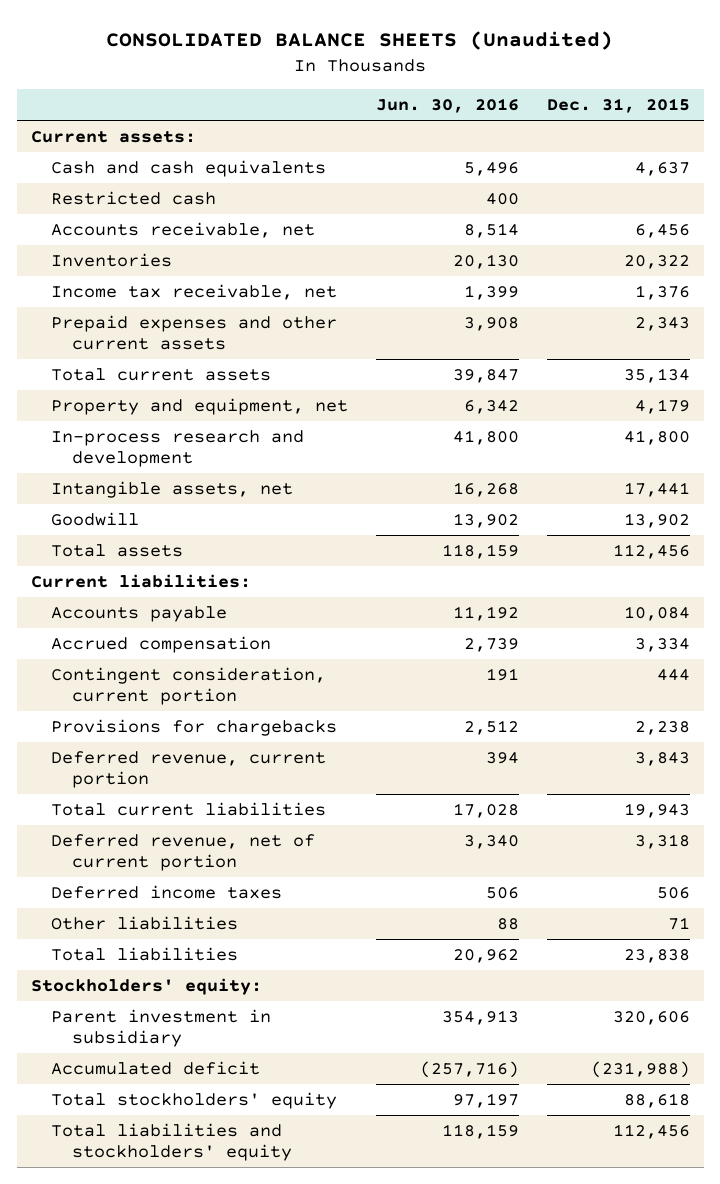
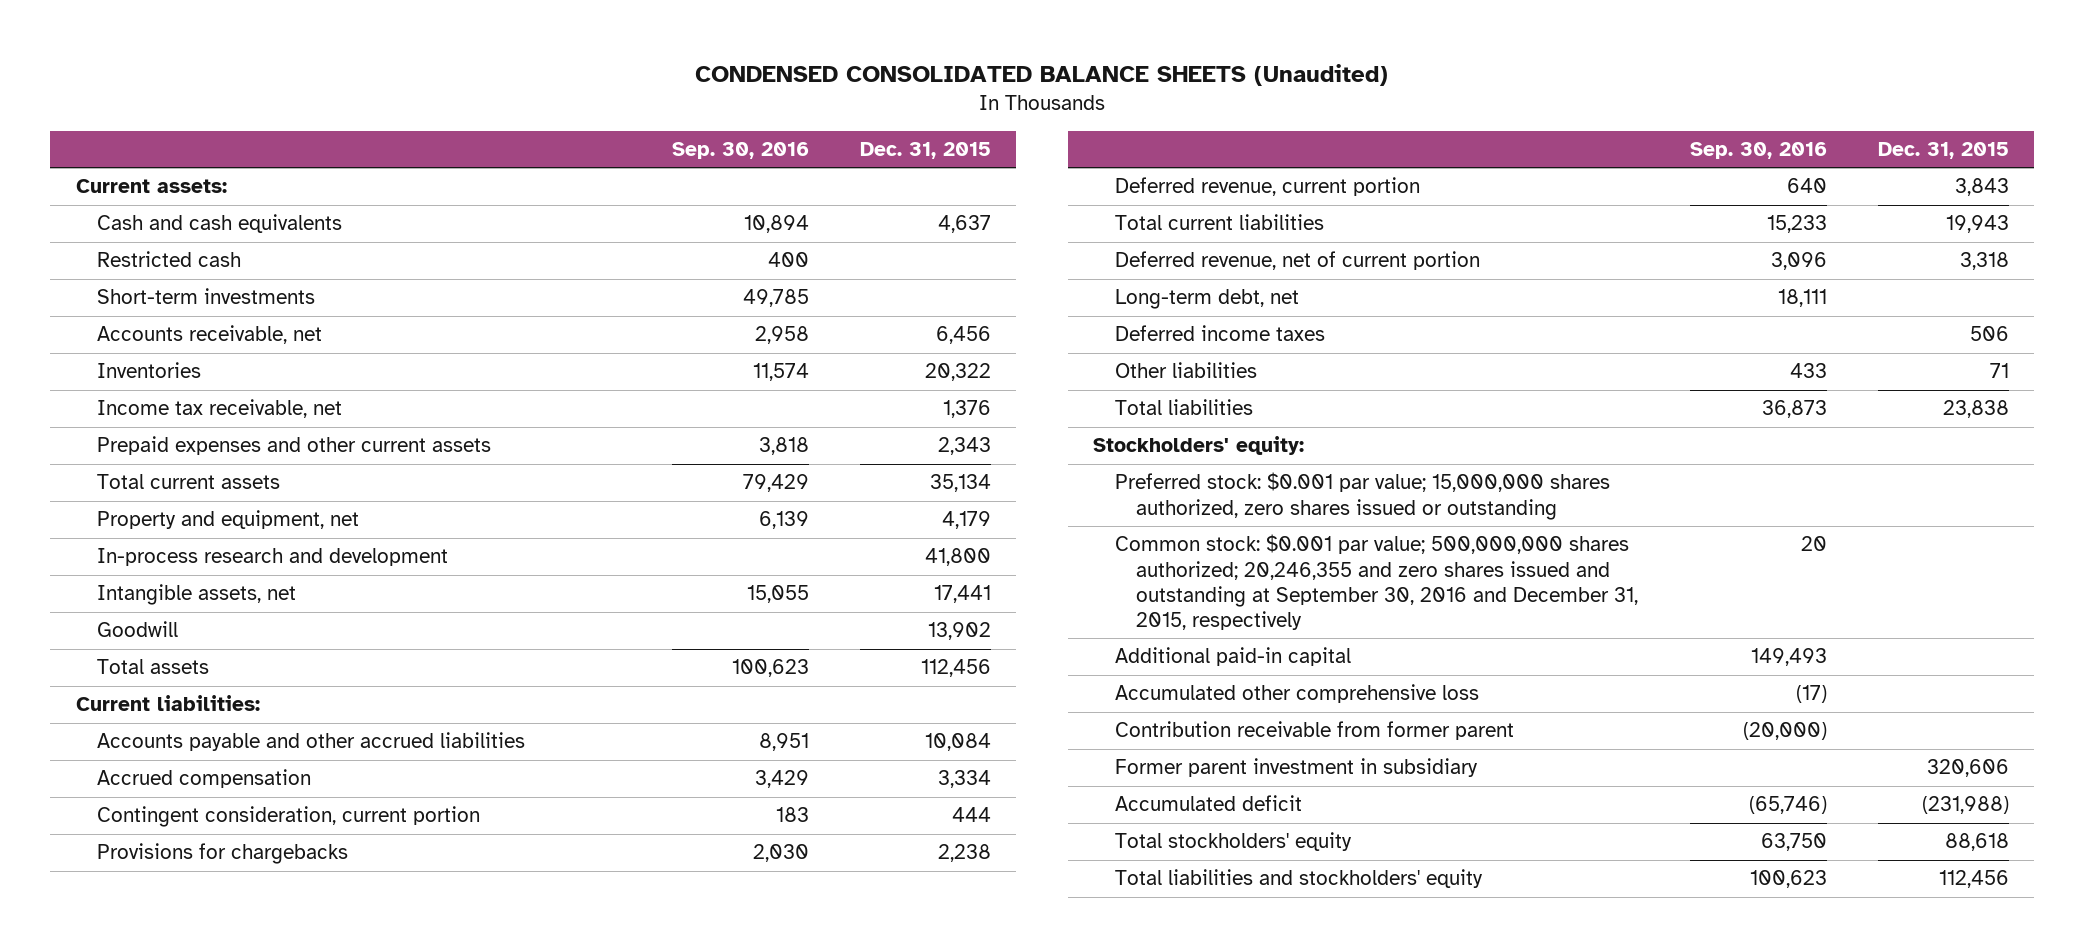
[106,30,614,50] CONSOLIDATED BALANCE SHEETS (Unaudited) -> [695,64,1389,87] CONDENSED CONSOLIDATED BALANCE SHEETS (Unaudited)
[375,98,519,114] Jun. 30, 2016 -> none
none -> [671,141,809,159] Sep. 30, 2016
none -> [97,288,316,305] Short-term investments
[51,606,228,623] Accounts payable -> [97,732,526,752] Accounts payable and other accrued liabilities
none -> [1114,289,1299,310] Long-term debt, net
none -> [1114,472,1610,520] Preferred stock: $0.001 par value; 15,000,000 shares authorized, zero shares issued or outstanding
none -> [1114,534,1639,630] Common stock: $0.001 par value; 500,000,000 shares authorized; 20,246,355 and zero shares issued and outstanding at September 30, 2016 and December 31, 2015, respectively
none -> [1114,647,1351,667] Additional paid-in capital
none -> [1114,684,1479,704] Accumulated other comprehensive loss
none -> [1114,721,1514,741] Contribution receivable from former parent
[51,1009,272,1048] Parent investment in subsidiary -> [1114,758,1478,778] Former parent investment in subsidiary

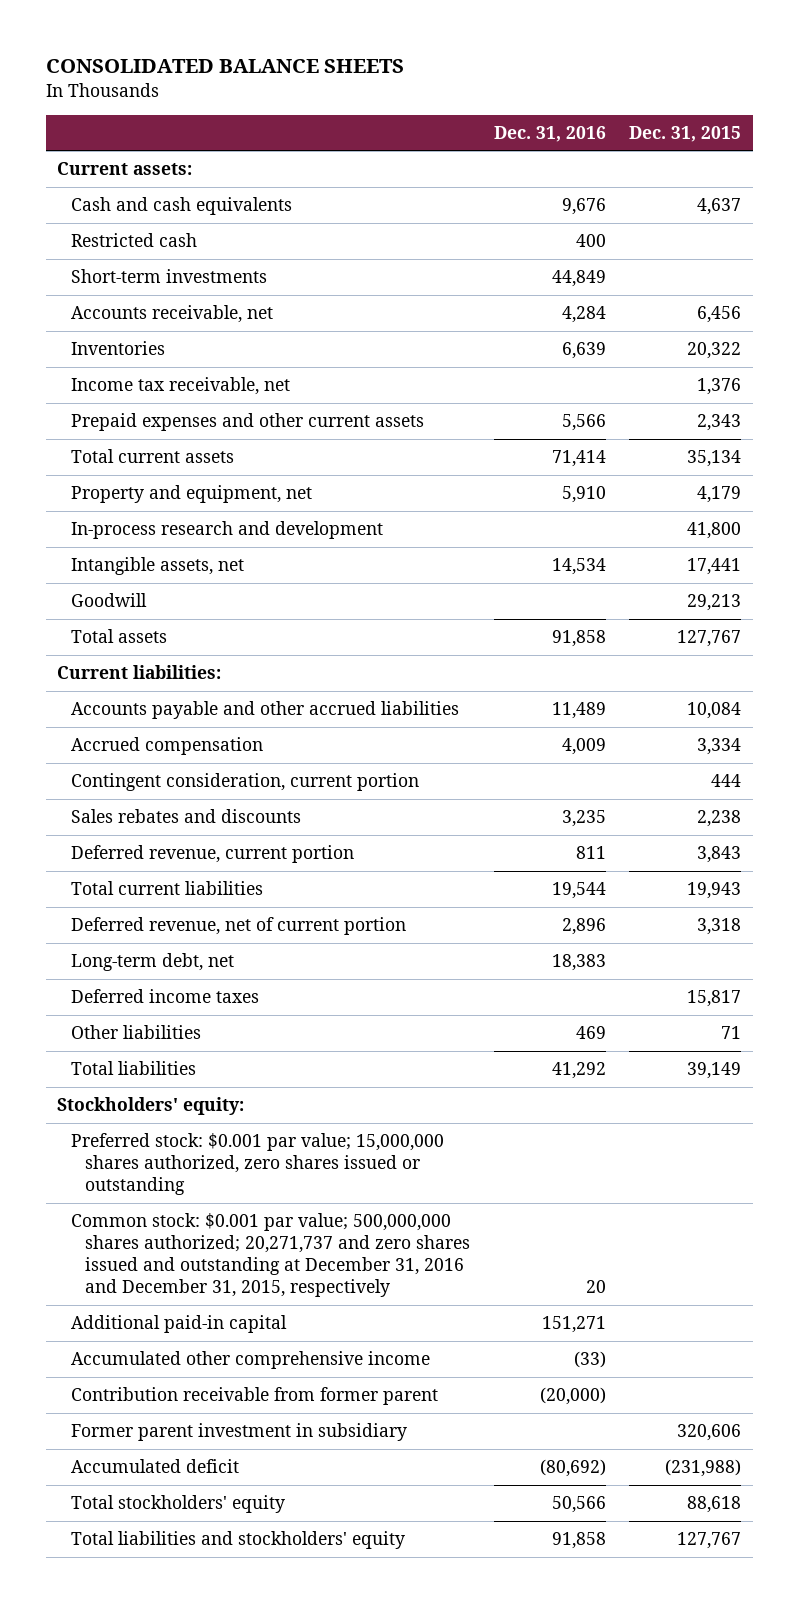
[695,64,1389,87] CONDENSED CONSOLIDATED BALANCE SHEETS (Unaudited) -> [45,59,404,74] CONSOLIDATED BALANCE SHEETS
[671,141,809,159] Sep. 30, 2016 -> none
none -> [493,125,606,142] Dec. 31, 2016
[927,622,991,641] 13,902 -> [687,594,742,612] 29,213
[920,659,991,678] 112,456 -> [677,630,742,648] 127,767
[97,843,349,865] Provisions for chargebacks -> [71,809,302,824] Sales rebates and discounts
[1969,326,2009,342] 506 -> [687,990,742,1008] 15,817
[1942,400,2009,419] 23,838 -> [687,1062,742,1080] 39,149
[1114,534,1639,630] Common stock: $0.001 par value; 500,000,000 shares authorized; 20,246,355 and zero shares issued and outstanding at September 30, 2016 and December 31, 2015, respectively -> [71,1213,471,1298] Common stock: $0.001 par value; 500,000,000 shares authorized; 20,271,737 and zero shares issued and outstanding at December 31, 2016 and December 31, 2015, respectively
[1114,684,1479,704] Accumulated other comprehensive loss -> [71,1351,431,1370] Accumulated other comprehensive income
[1938,870,2009,889] 112,456 -> [677,1532,742,1550] 127,767

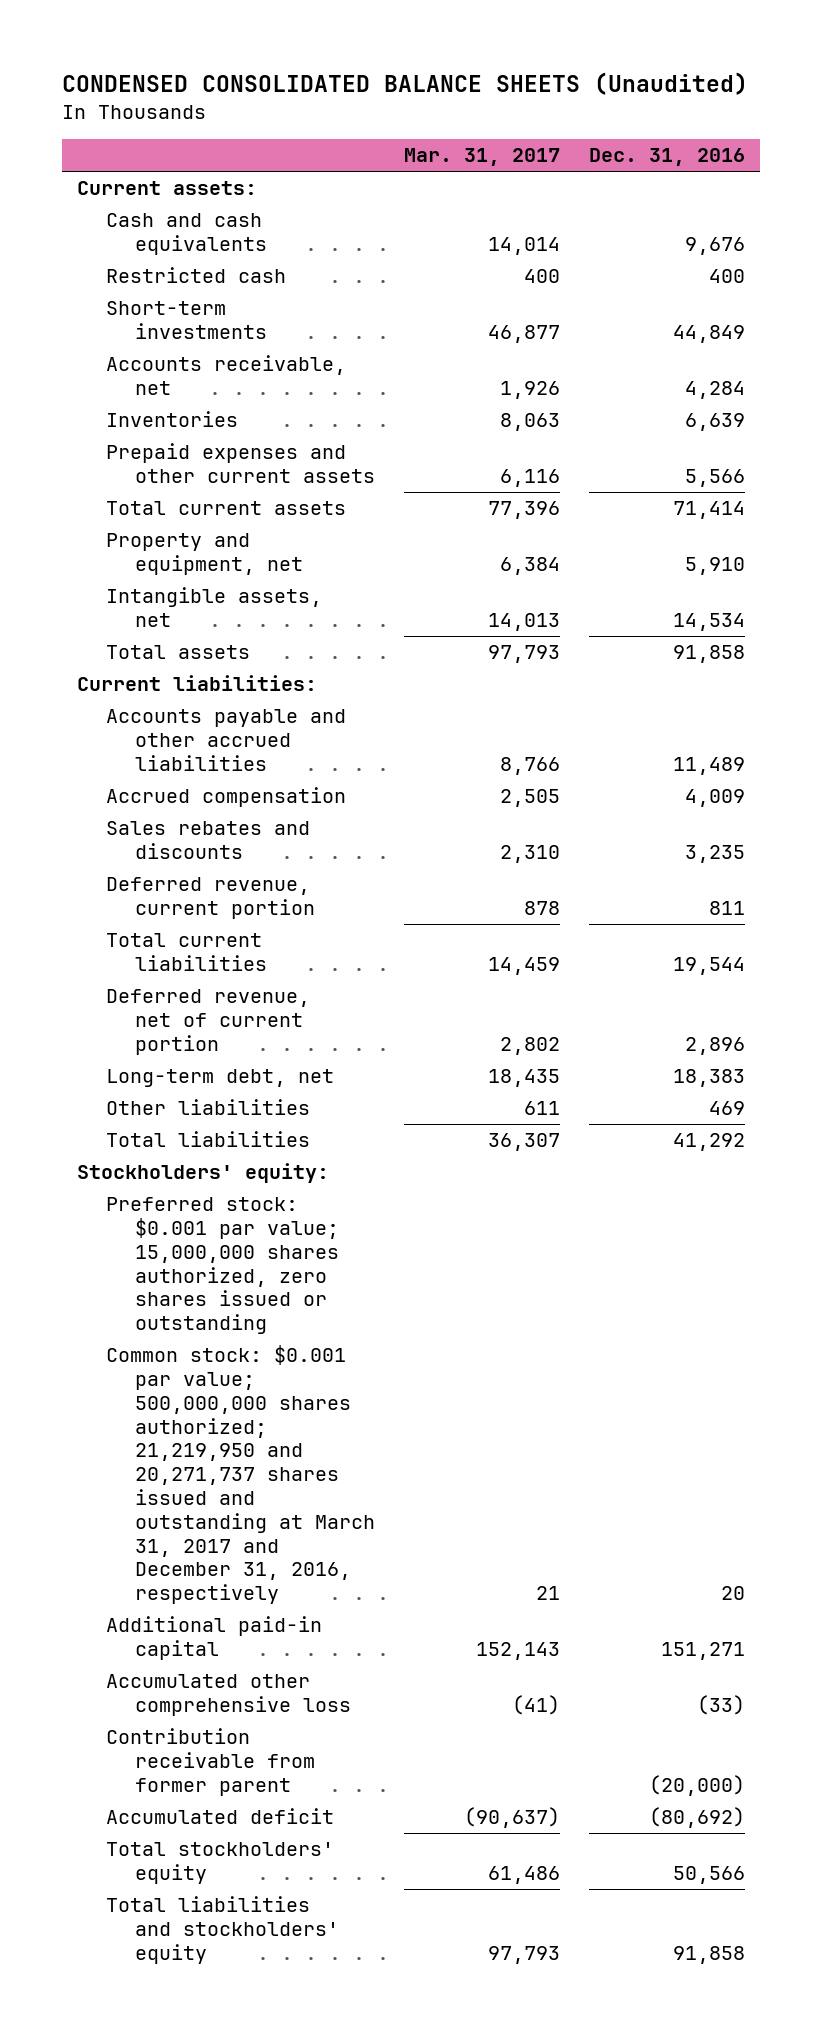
[45,59,404,74] CONSOLIDATED BALANCE SHEETS -> [61,72,748,96] CONDENSED CONSOLIDATED BALANCE SHEETS (Unaudited)
[629,125,742,142] Dec. 31, 2015 -> none
none -> [403,148,560,167] Mar. 31, 2017
[71,377,291,396] Income tax receivable, net -> none
[71,521,384,540] In-process research and development -> none
[71,593,148,608] Goodwill -> none
[71,773,420,792] Contingent consideration, current portion -> none
[71,989,260,1004] Deferred income taxes -> none
[71,1213,471,1298] Common stock: $0.001 par value; 500,000,000 shares authorized; 20,271,737 and zero shares issued and outstanding at December 31, 2016 and December 31, 2015, respectively -> [105,1345,375,1605] Common stock: $0.001 par value; 500,000,000 shares authorized; 21,219,950 and 20,271,737 shares issued and outstanding at March 31, 2017 and December 31, 2016, respectively
[71,1351,431,1370] Accumulated other comprehensive income -> [105,1674,351,1717] Accumulated other comprehensive loss
[71,1423,408,1442] Former parent investment in subsidiary -> none

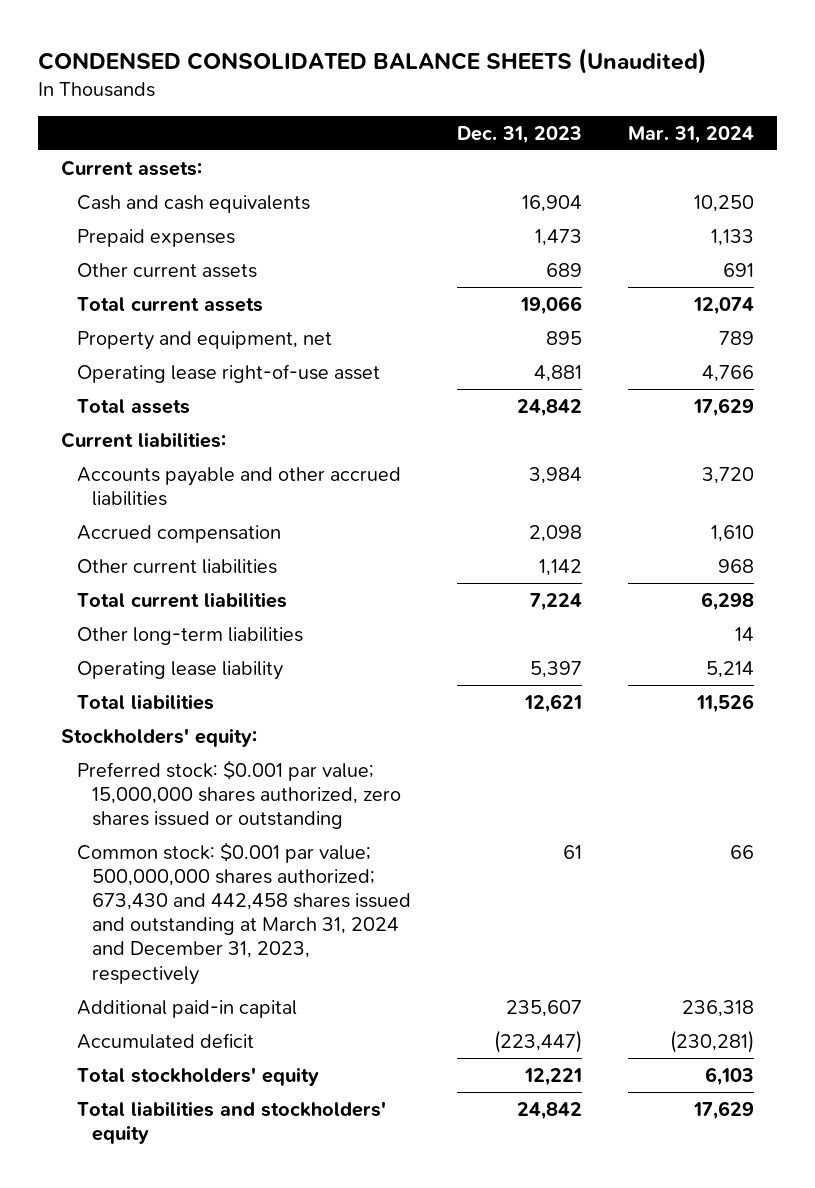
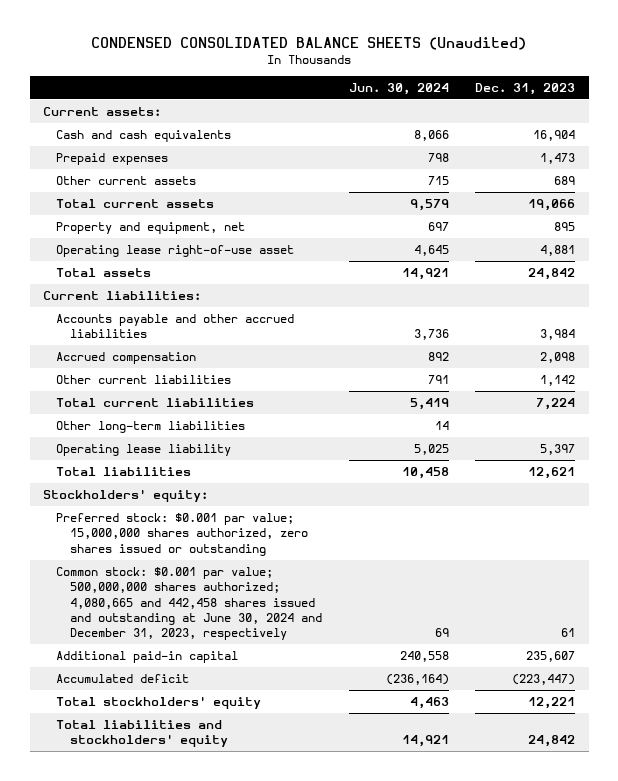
[627,125,754,144] Mar. 31, 2024 -> none
none -> [348,83,449,96] Jun. 30, 2024
[76,841,411,985] Common stock: $0.001 par value; 500,000,000 shares authorized; 673,430 and 442,458 shares issued and outstanding at March 31, 2024 and December 31, 2023, respectively -> [56,566,322,641] Common stock: $0.001 par value; 500,000,000 shares authorized; 4,080,665 and 442,458 shares issued and outstanding at June 30, 2024 and December 31, 2023, respectively

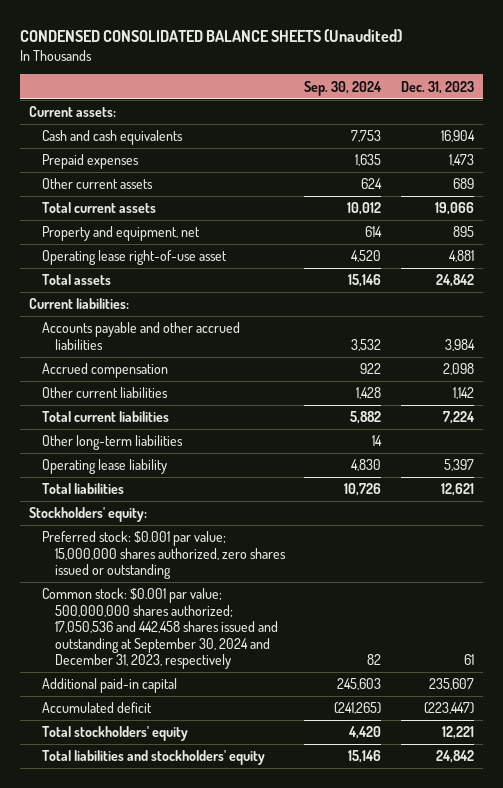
[348,83,449,96] Jun. 30, 2024 -> none
none -> [304,80,383,96] Sep. 30, 2024
[56,566,322,641] Common stock: $0.001 par value; 500,000,000 shares authorized; 4,080,665 and 442,458 shares issued and outstanding at June 30, 2024 and December 31, 2023, respectively -> [42,588,279,670] Common stock: $0.001 par value; 500,000,000 shares authorized; 17,050,536 and 442,458 shares issued and outstanding at September 30, 2024 and December 31, 2023, respectively

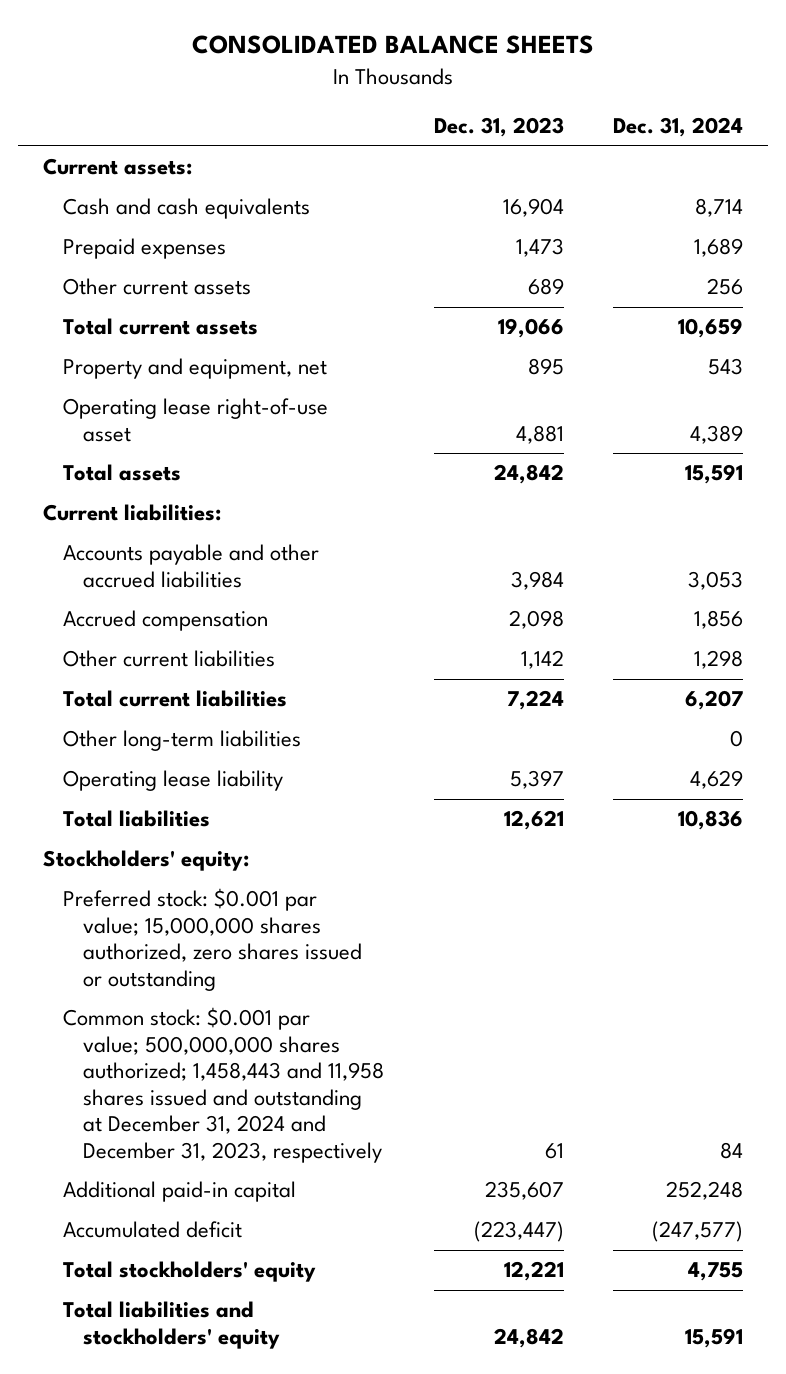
[19,28,402,42] CONDENSED CONSOLIDATED BALANCE SHEETS (Unaudited) -> [192,35,595,55] CONSOLIDATED BALANCE SHEETS
[304,80,383,96] Sep. 30, 2024 -> none
none -> [613,117,744,138] Dec. 31, 2024
[42,588,279,670] Common stock: $0.001 par value; 500,000,000 shares authorized; 17,050,536 and 442,458 shares issued and outstanding at September 30, 2024 and December 31, 2023, respectively -> [63,1007,385,1163] Common stock: $0.001 par value; 500,000,000 shares authorized; 1,458,443 and 11,958 shares issued and outstanding at December 31, 2024 and December 31, 2023, respectively

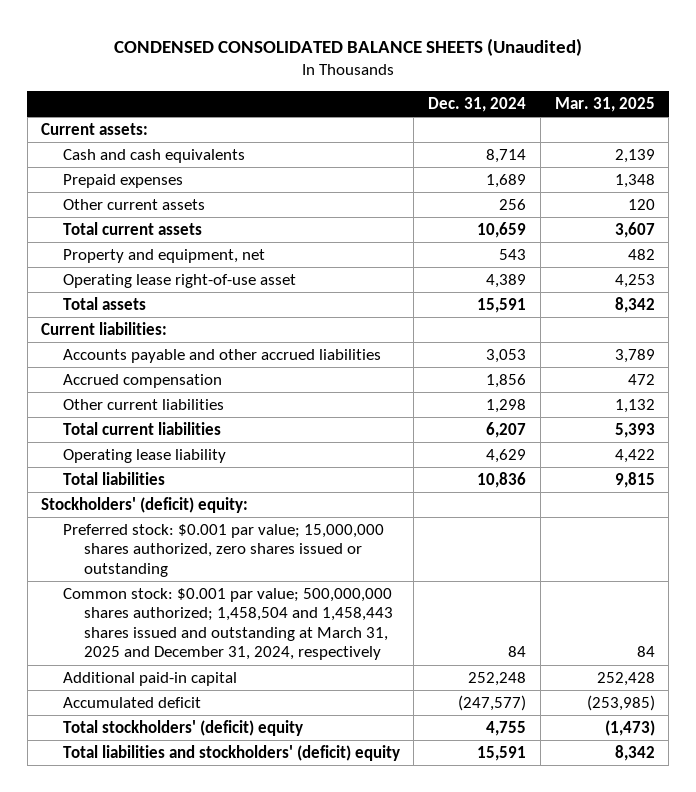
[192,35,595,55] CONSOLIDATED BALANCE SHEETS -> [114,37,583,56] CONDENSED CONSOLIDATED BALANCE SHEETS (Unaudited)
[433,117,564,138] Dec. 31, 2023 -> none
none -> [554,96,655,112] Mar. 31, 2025
[63,730,302,752] Other long-term liabilities -> none
[43,850,250,872] Stockholders' equity: -> [41,496,249,513] Stockholders' (deficit) equity:
[63,1007,385,1163] Common stock: $0.001 par value; 500,000,000 shares authorized; 1,458,443 and 11,958 shares issued and outstanding at December 31, 2024 and December 31, 2023, respectively -> [62,587,393,661] Common stock: $0.001 par value; 500,000,000 shares authorized; 1,458,504 and 1,458,443 shares issued and outstanding at March 31, 2025 and December 31, 2024, respectively
[63,1261,317,1283] Total stockholders' equity -> [62,719,303,736] Total stockholders' (deficit) equity
[63,1301,281,1349] Total liabilities and stockholders' equity -> [62,744,400,761] Total liabilities and stockholders' (deficit) equity

